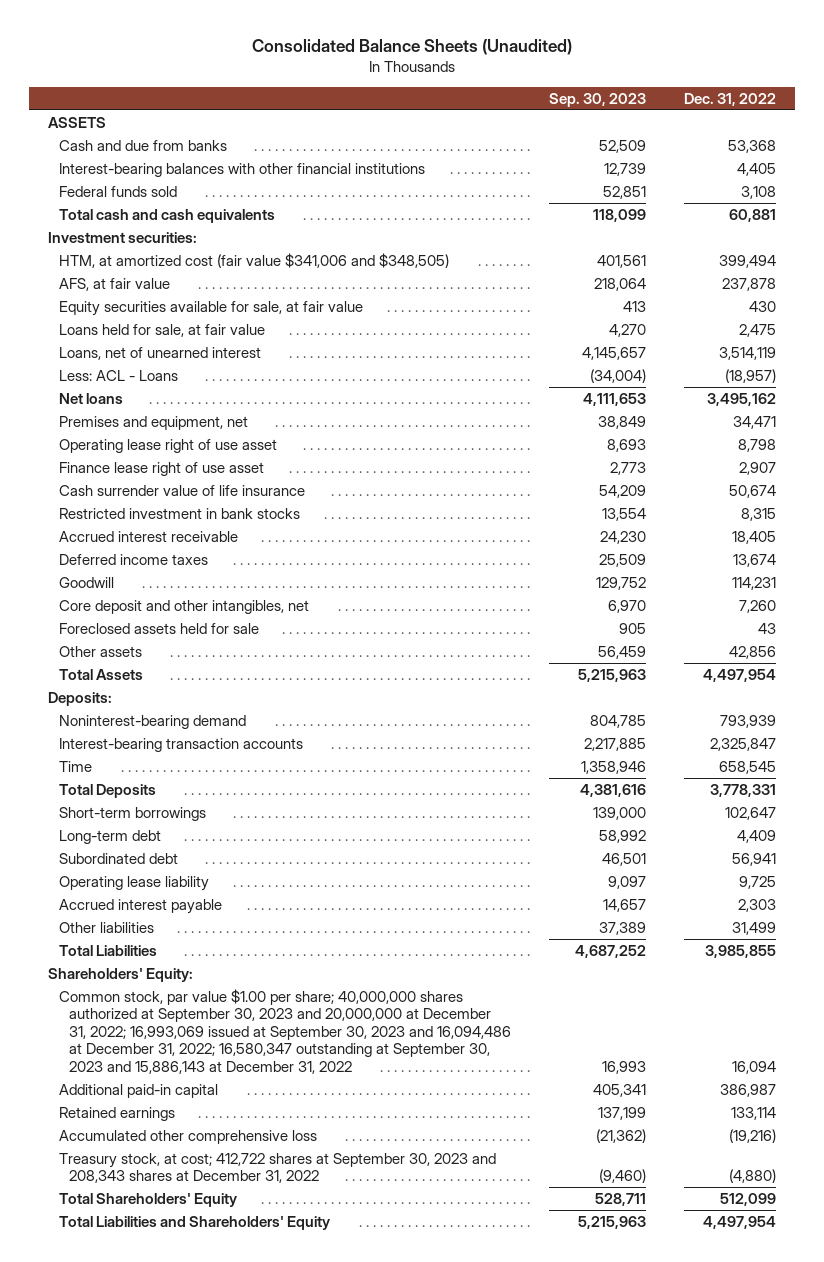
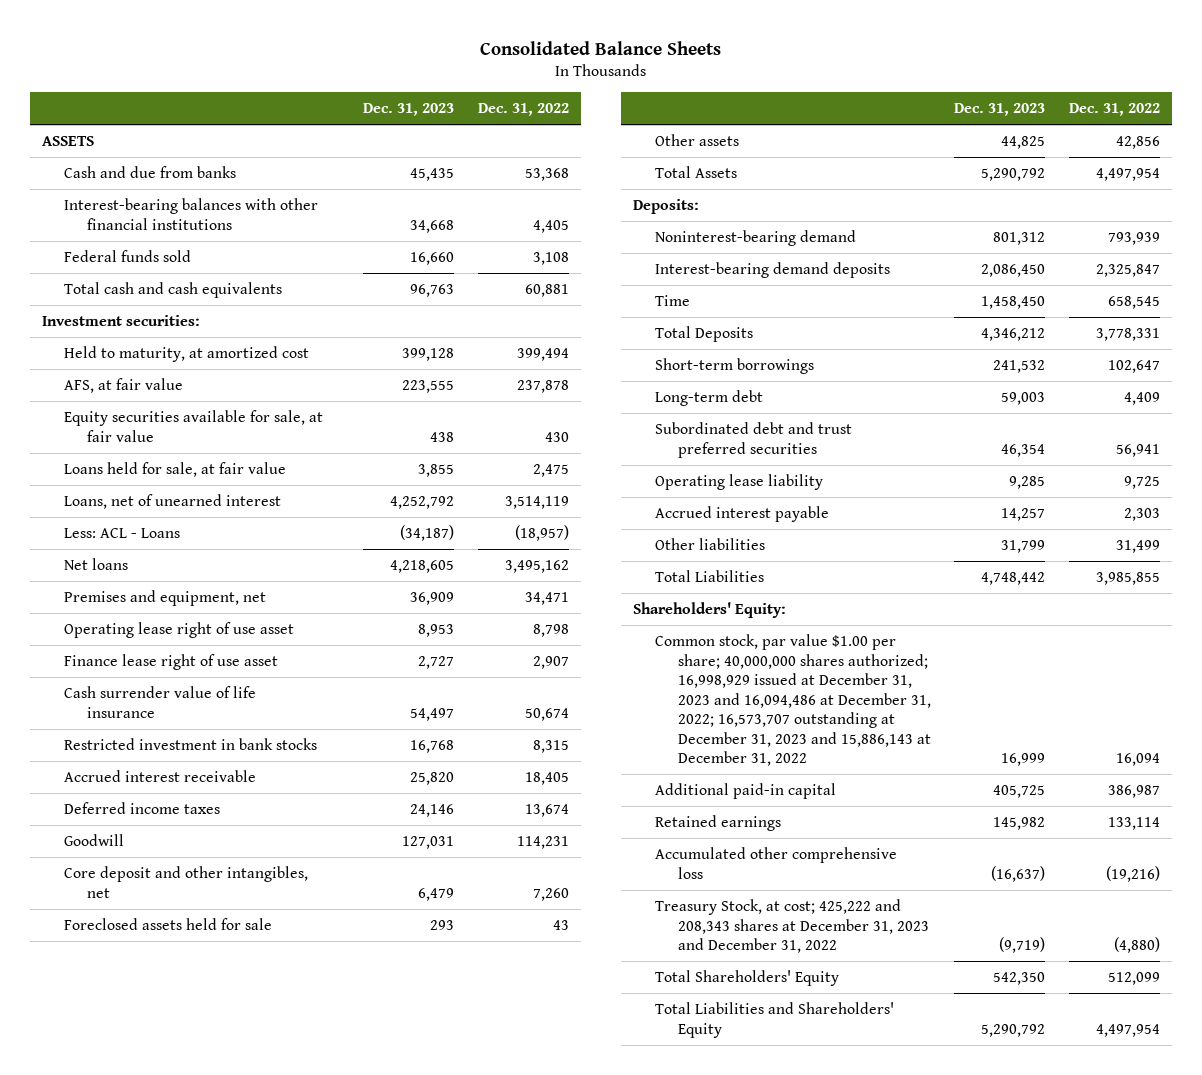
[251,39,572,56] Consolidated Balance Sheets (Unaudited) -> [479,40,721,55] Consolidated Balance Sheets
[549,92,647,107] Sep. 30, 2023 -> none
none -> [363,103,455,117] Dec. 31, 2023
[58,252,449,268] HTM, at amortized cost (fair value $341,006 and $348,505) -> [64,346,310,363] Held to maturity, at amortized cost
[58,737,303,752] Interest-bearing transaction accounts -> [655,262,891,279] Interest-bearing demand deposits
[58,852,178,864] Subordinated debt -> [655,422,853,458] Subordinated debt and trust preferred securities
[58,988,512,1074] Common stock, par value $1.00 per share; 40,000,000 shares authorized at September 30, 2023 and 20,000,000 at December 31, 2022; 16,993,069 issued at September 30, 2023 and 16,094,486 at December 31, 2022; 16,580,347 outstanding at September 30, 2023 and 15,886,143 at December 31, 2022 -> [655,634,931,767] Common stock, par value $1.00 per share; 40,000,000 shares authorized; 16,998,929 issued at December 31, 2023 and 16,094,486 at December 31, 2022; 16,573,707 outstanding at December 31, 2023 and 15,886,143 at December 31, 2022
[58,1152,496,1184] Treasury stock, at cost; 412,722 shares at September 30, 2023 and 208,343 shares at December 31, 2022 -> [655,899,929,954] Treasury Stock, at cost; 425,222 and 208,343 shares at December 31, 2023 and December 31, 2022

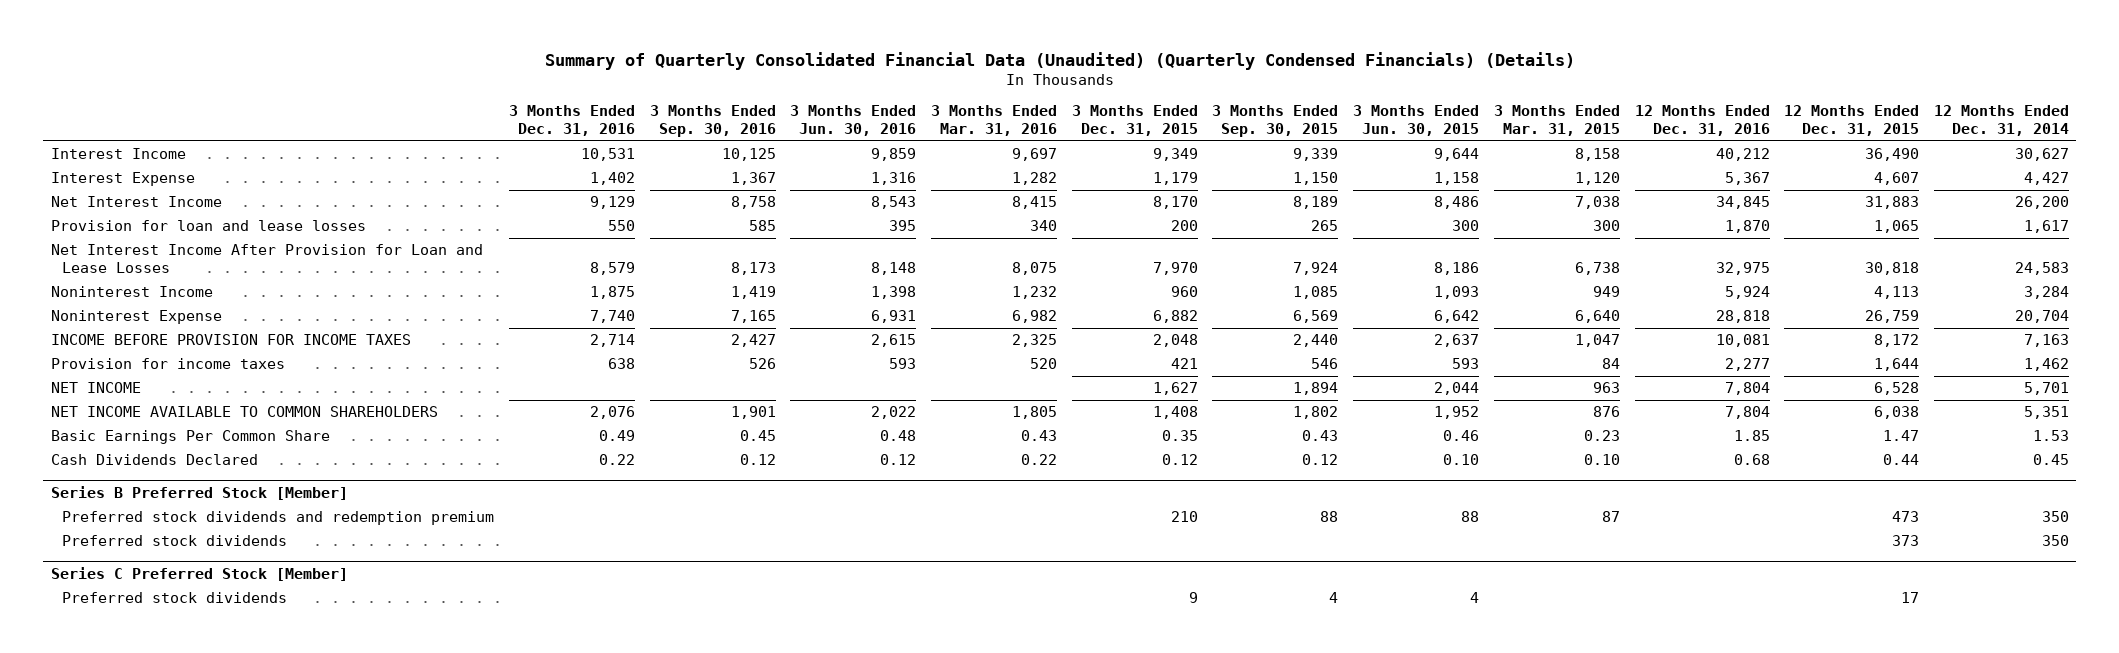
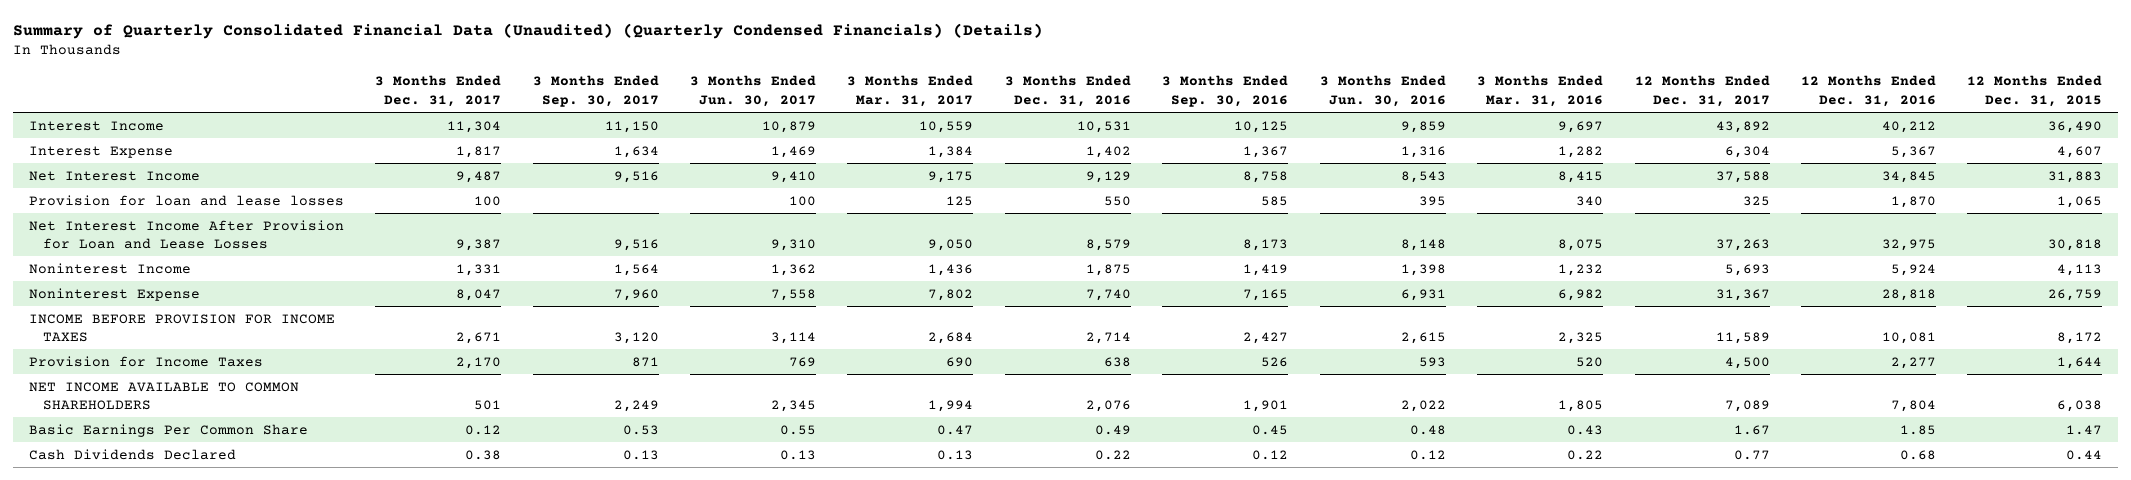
[1071,105,1198,137] 3 Months Ended Dec. 31, 2015 -> none
[1212,105,1339,138] 3 Months Ended Sep. 30, 2015 -> none
[1353,105,1480,137] 3 Months Ended Jun. 30, 2015 -> none
[1493,105,1620,137] 3 Months Ended Mar. 31, 2015 -> none
[1933,105,2069,137] 12 Months Ended Dec. 31, 2014 -> none
none -> [375,75,502,107] 3 Months Ended Dec. 31, 2017
none -> [532,75,659,107] 3 Months Ended Sep. 30, 2017
none -> [689,75,816,107] 3 Months Ended Jun. 30, 2017
none -> [847,75,974,107] 3 Months Ended Mar. 31, 2017
none -> [1634,75,1770,107] 12 Months Ended Dec. 31, 2017
[50,382,141,394] NET INCOME -> none
[50,358,285,370] Provision for income taxes -> [28,355,263,367] Provision for Income Taxes
[50,486,348,501] Series B Preferred Stock [Member] -> none
[62,511,495,526] Preferred stock dividends and redemption premium -> none
[62,535,288,547] Preferred stock dividends -> none
[50,567,348,582] Series C Preferred Stock [Member] -> none
[62,592,288,604] Preferred stock dividends -> none

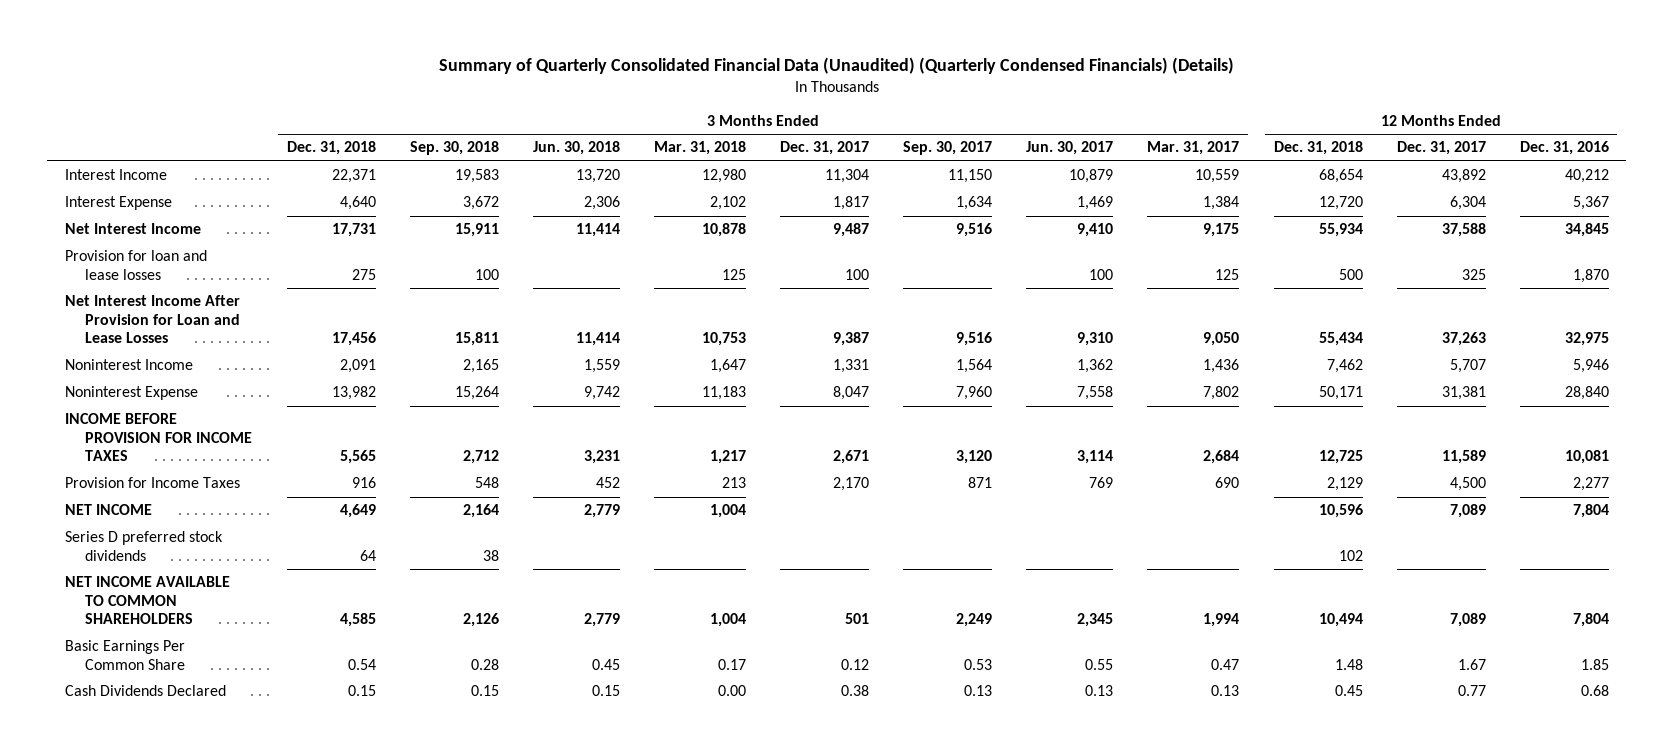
[1004,75,1131,107] 3 Months Ended Dec. 31, 2016 -> none
[1162,75,1289,107] 3 Months Ended Sep. 30, 2016 -> none
[1319,75,1446,107] 3 Months Ended Jun. 30, 2016 -> none
[1477,75,1604,107] 3 Months Ended Mar. 31, 2016 -> none
[1967,75,2103,107] 12 Months Ended Dec. 31, 2015 -> none
none -> [286,141,376,156] Dec. 31, 2018
none -> [409,141,499,156] Sep. 30, 2018
none -> [532,141,620,156] Jun. 30, 2018
none -> [653,141,746,156] Mar. 31, 2018
none -> [1273,141,1363,156] Dec. 31, 2018
[1724,263,1770,276] 5,693 -> [1449,359,1486,374] 5,707
[1890,263,1936,276] 5,924 -> [1572,359,1609,374] 5,946
[1715,288,1770,301] 31,367 -> [1441,386,1486,401] 31,381
[1881,288,1936,301] 28,818 -> [1564,386,1609,401] 28,840
none -> [64,504,152,516] NET INCOME
none -> [64,531,223,561] Series D preferred stock dividends

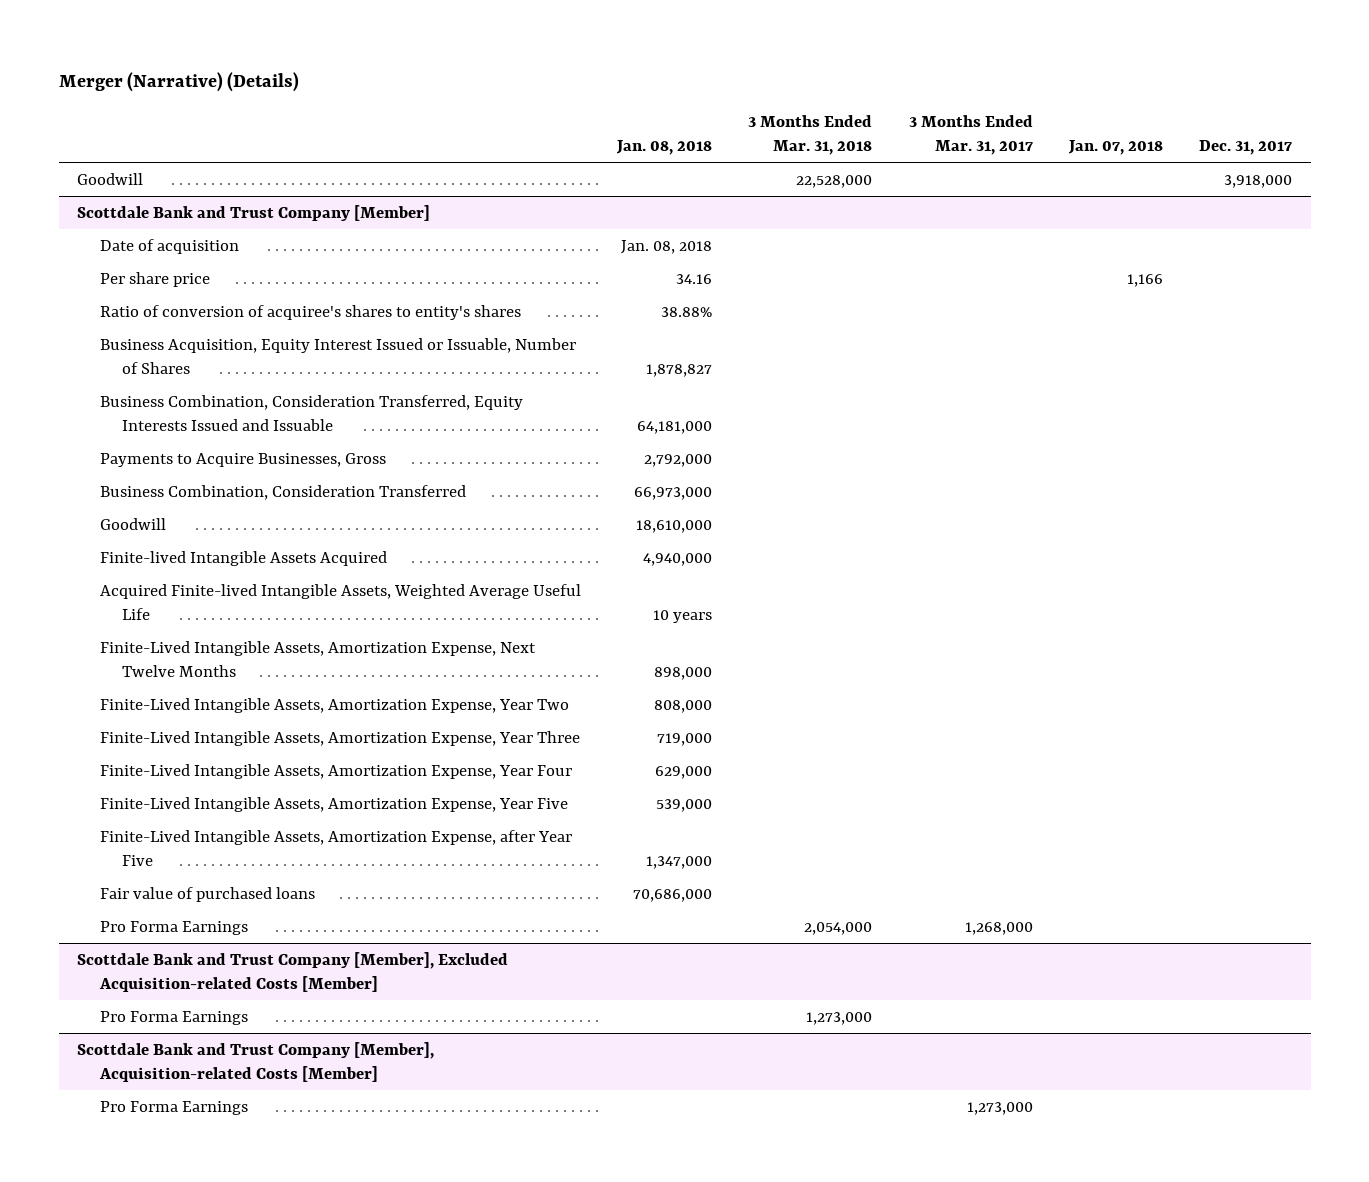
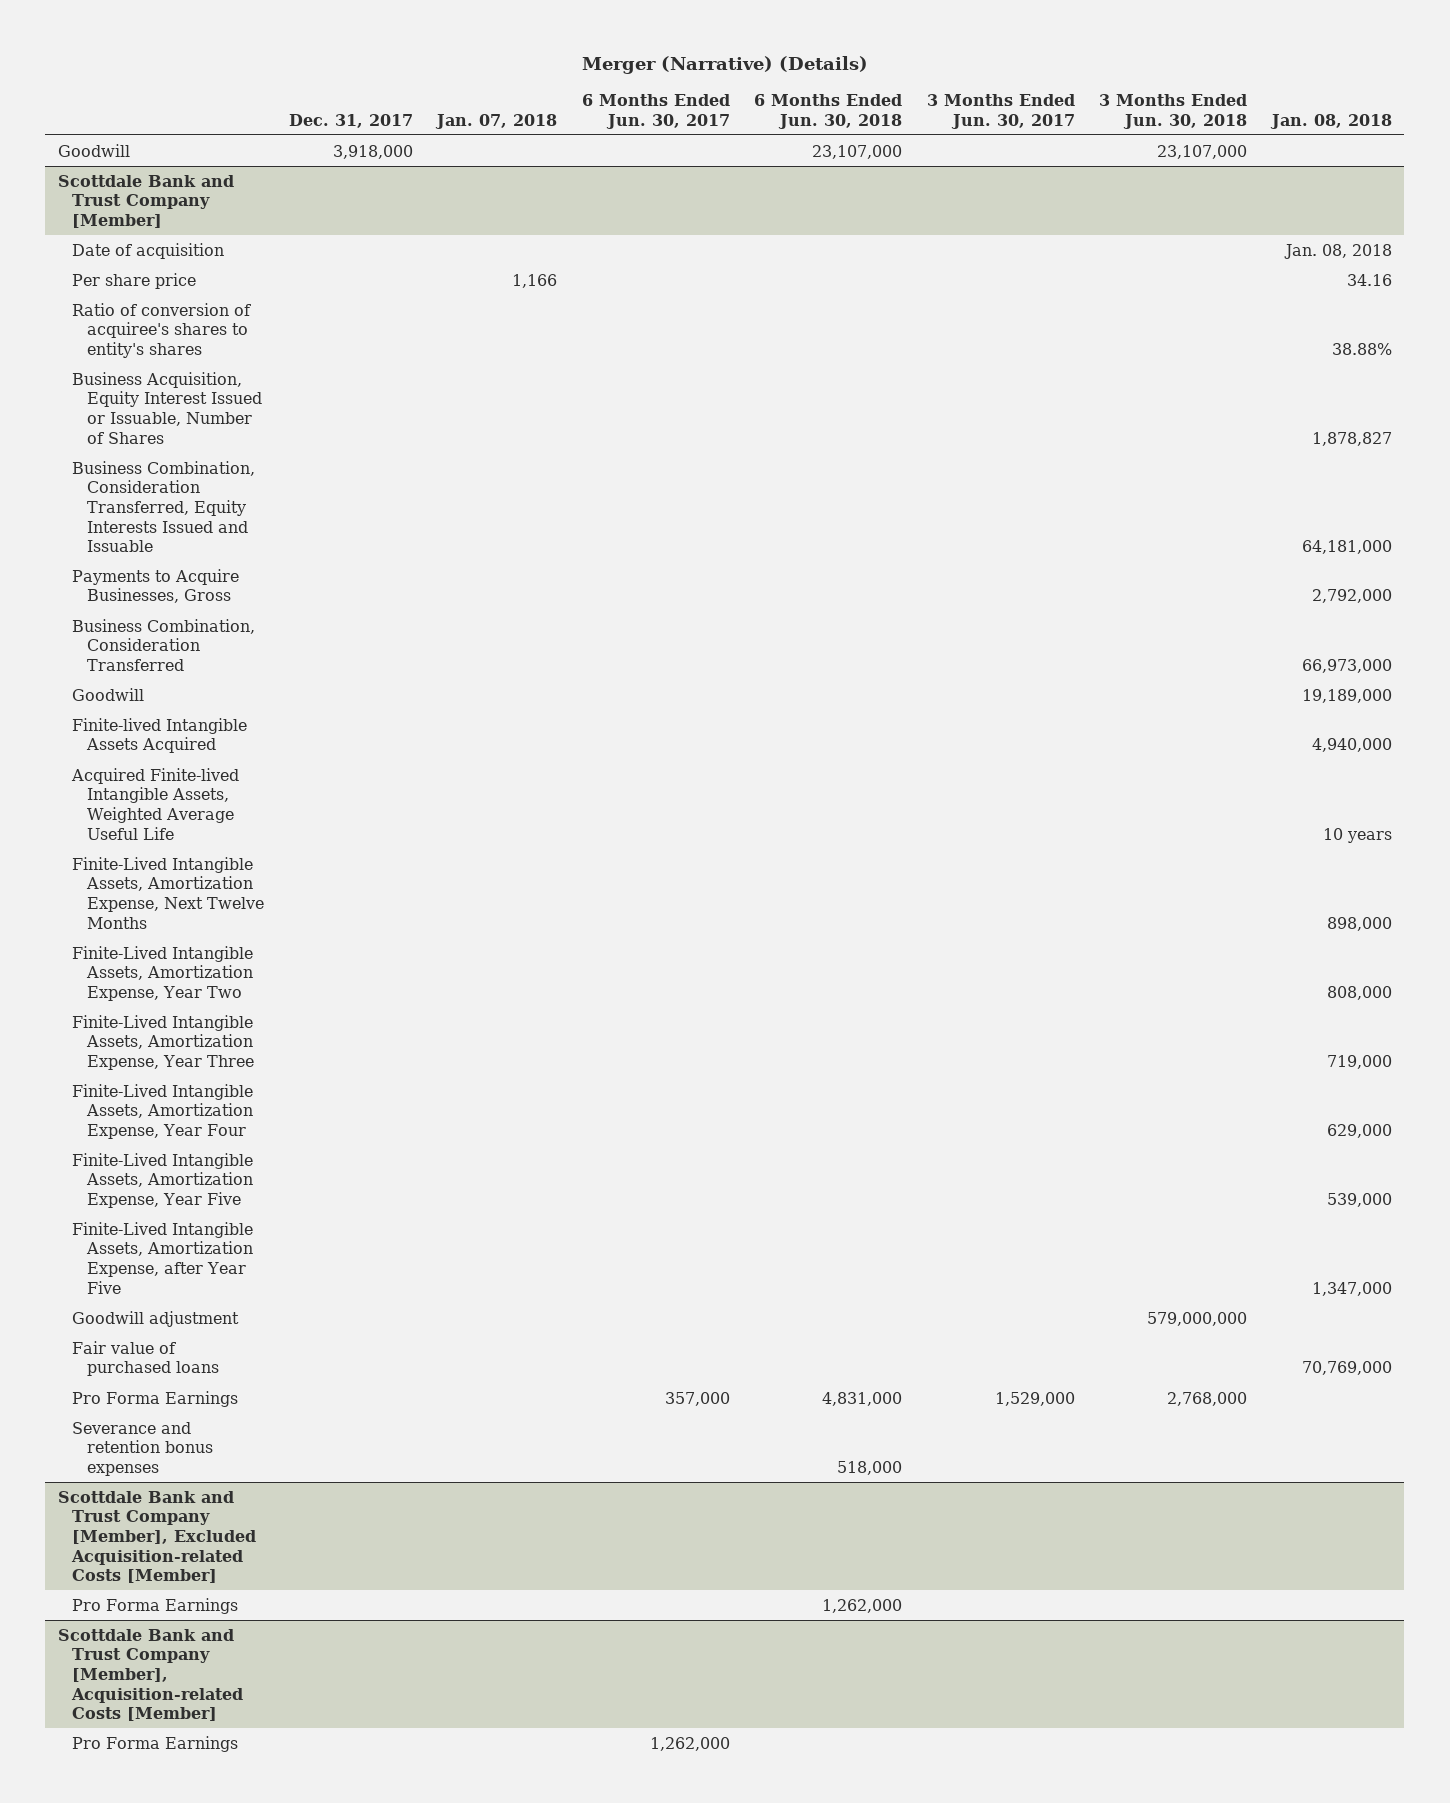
[748,115,873,156] 3 Months Ended Mar. 31, 2018 -> none
[908,115,1033,156] 3 Months Ended Mar. 31, 2017 -> none
none -> [581,94,730,129] 6 Months Ended Jun. 30, 2017
none -> [754,94,903,129] 6 Months Ended Jun. 30, 2018
none -> [926,94,1075,129] 3 Months Ended Jun. 30, 2017
none -> [1099,94,1248,129] 3 Months Ended Jun. 30, 2018
[635,519,712,533] 18,610,000 -> [1301,688,1392,703] 19,189,000
none -> [72,1310,240,1327] Goodwill adjustment
[632,888,712,902] 70,686,000 -> [1301,1361,1392,1376] 70,769,000
none -> [72,1421,214,1476] Severance and retention bonus expenses

